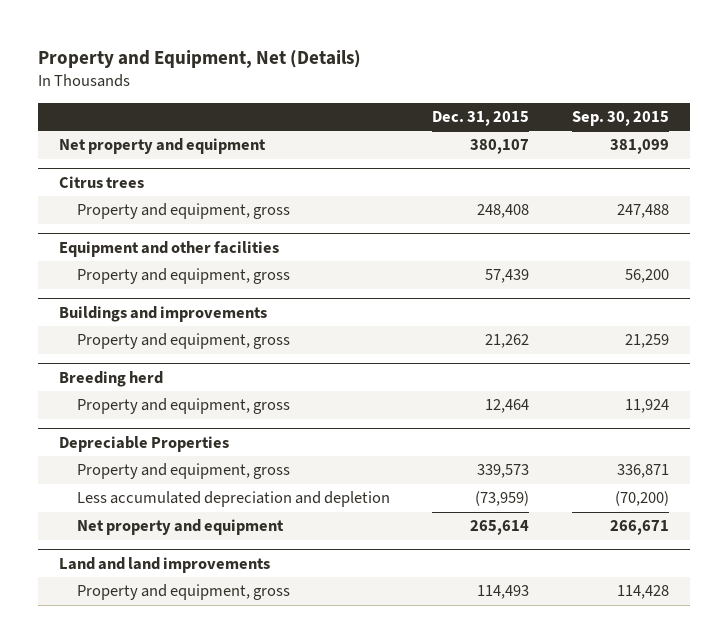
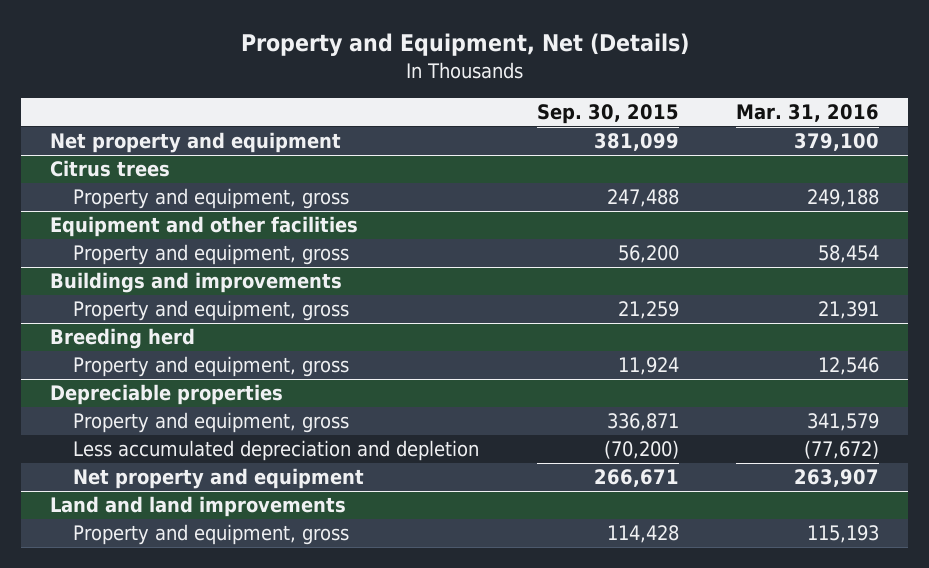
[432,111,530,127] Dec. 31, 2015 -> none
none -> [736,103,880,122] Mar. 31, 2016
[59,435,230,452] Depreciable Properties -> [49,384,283,406] Depreciable properties

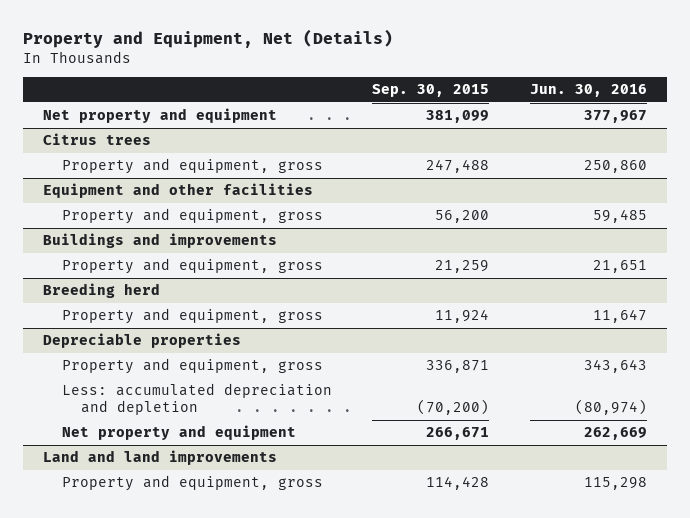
[736,103,880,122] Mar. 31, 2016 -> none
none -> [529,84,647,98] Jun. 30, 2016
[73,440,480,462] Less accumulated depreciation and depletion -> [61,383,332,416] Less: accumulated depreciation and depletion

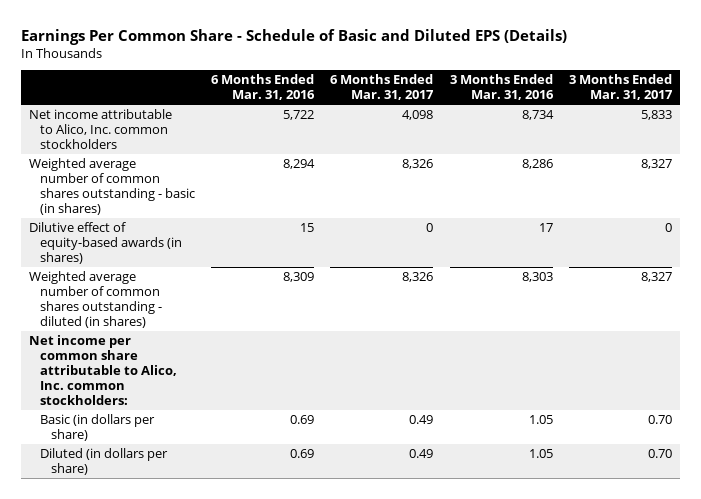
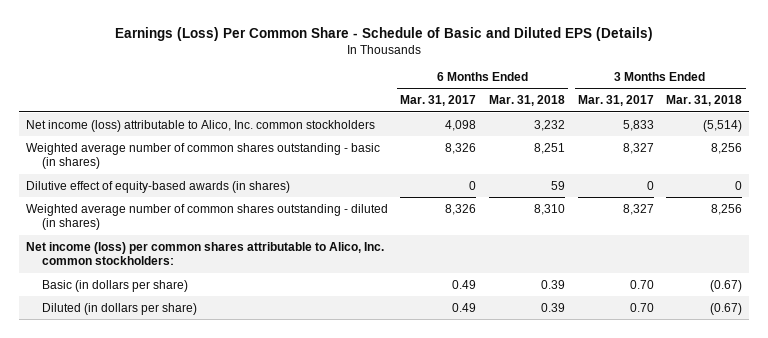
[21,28,568,45] Earnings Per Common Share - Schedule of Basic and Diluted EPS (Details) -> [114,26,653,41] Earnings (Loss) Per Common Share - Schedule of Basic and Diluted EPS (Details)
[211,73,316,101] 6 Months Ended Mar. 31, 2016 -> none
[449,73,554,101] 3 Months Ended Mar. 31, 2016 -> none
none -> [488,95,565,107] Mar. 31, 2018
none -> [666,95,743,107] Mar. 31, 2018
[29,108,173,150] Net income attributable to Alico, Inc. common stockholders -> [25,119,375,132] Net income (loss) attributable to Alico, Inc. common stockholders
[29,334,178,406] Net income per common share attributable to Alico, Inc. common stockholders: -> [25,241,384,266] Net income (loss) per common shares attributable to Alico, Inc. common stockholders:

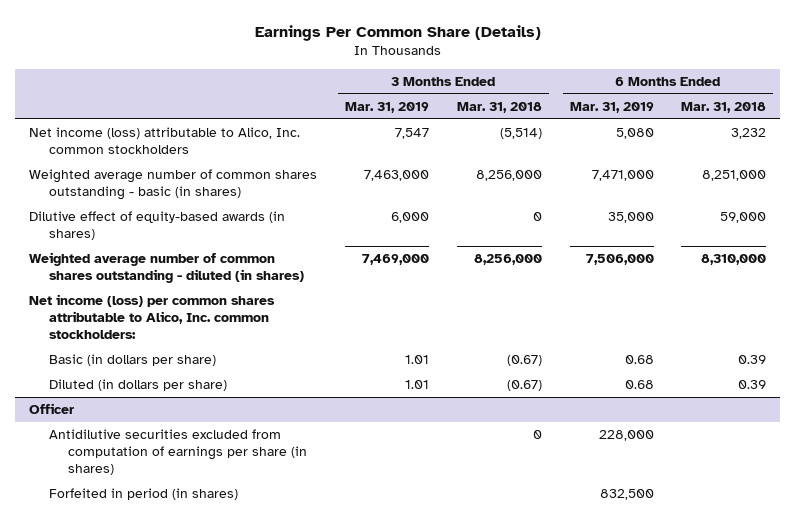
[114,26,653,41] Earnings (Loss) Per Common Share - Schedule of Basic and Diluted EPS (Details) -> [254,24,541,41] Earnings Per Common Share (Details)
[400,95,477,107] Mar. 31, 2017 -> none
[577,95,654,107] Mar. 31, 2017 -> none
none -> [344,101,429,113] Mar. 31, 2019
none -> [569,101,654,113] Mar. 31, 2019
[533,142,565,154] 8,251 -> [702,170,767,182] 8,251,000
[711,142,743,154] 8,256 -> [475,170,542,182] 8,256,000
[550,180,565,190] 59 -> [720,212,767,224] 59,000
[533,203,565,215] 8,310 -> [701,254,767,266] 8,310,000
[711,203,743,215] 8,256 -> [473,254,542,266] 8,256,000
none -> [29,403,75,415] Officer
none -> [48,429,308,476] Antidilutive securities excluded from computation of earnings per share (in shares)
none -> [48,488,238,501] Forfeited in period (in shares)

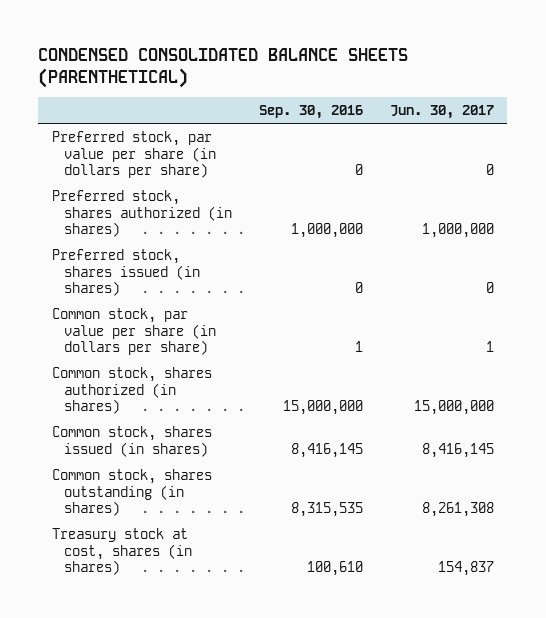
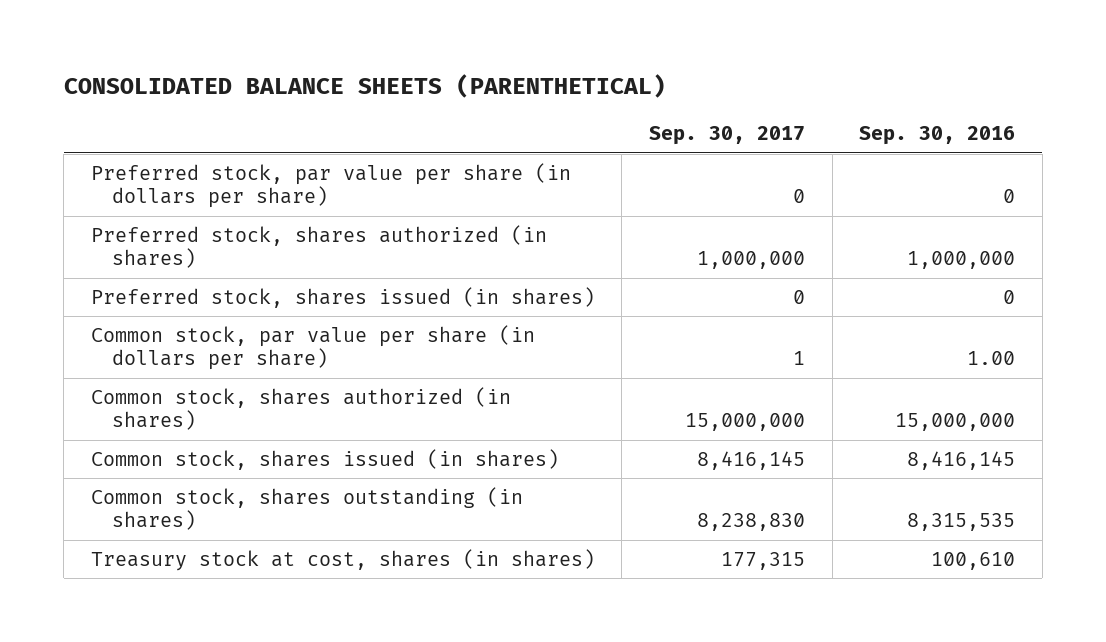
[38,47,409,88] CONDENSED CONSOLIDATED BALANCE SHEETS (PARENTHETICAL) -> [63,74,666,99] CONSOLIDATED BALANCE SHEETS (PARENTHETICAL)
[389,104,494,119] Jun. 30, 2017 -> none
none -> [649,126,806,146] Sep. 30, 2017
[354,341,363,353] 1 -> [967,351,1016,366] 1.00

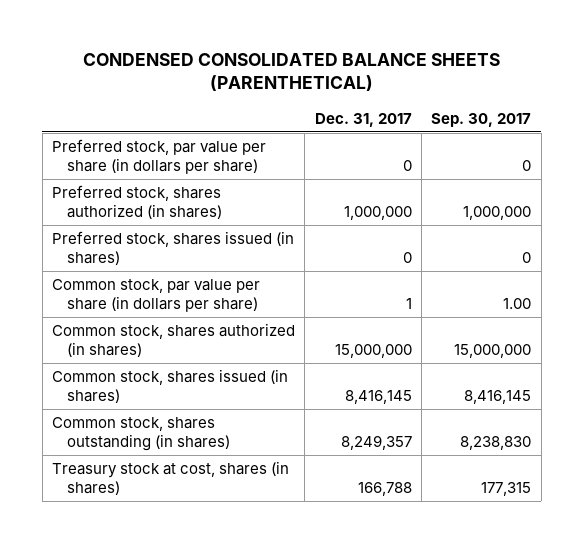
[63,74,666,99] CONSOLIDATED BALANCE SHEETS (PARENTHETICAL) -> [82,52,500,92] CONDENSED CONSOLIDATED BALANCE SHEETS (PARENTHETICAL)
[859,126,1016,146] Sep. 30, 2016 -> none
none -> [314,112,412,127] Dec. 31, 2017
[793,351,806,366] 1 -> [503,297,532,309] 1.00

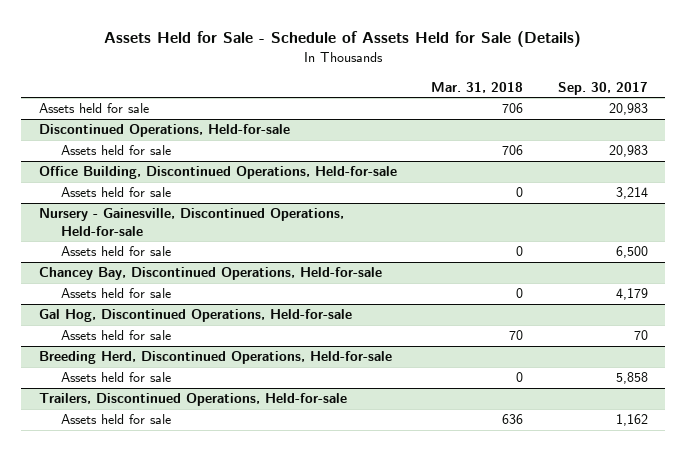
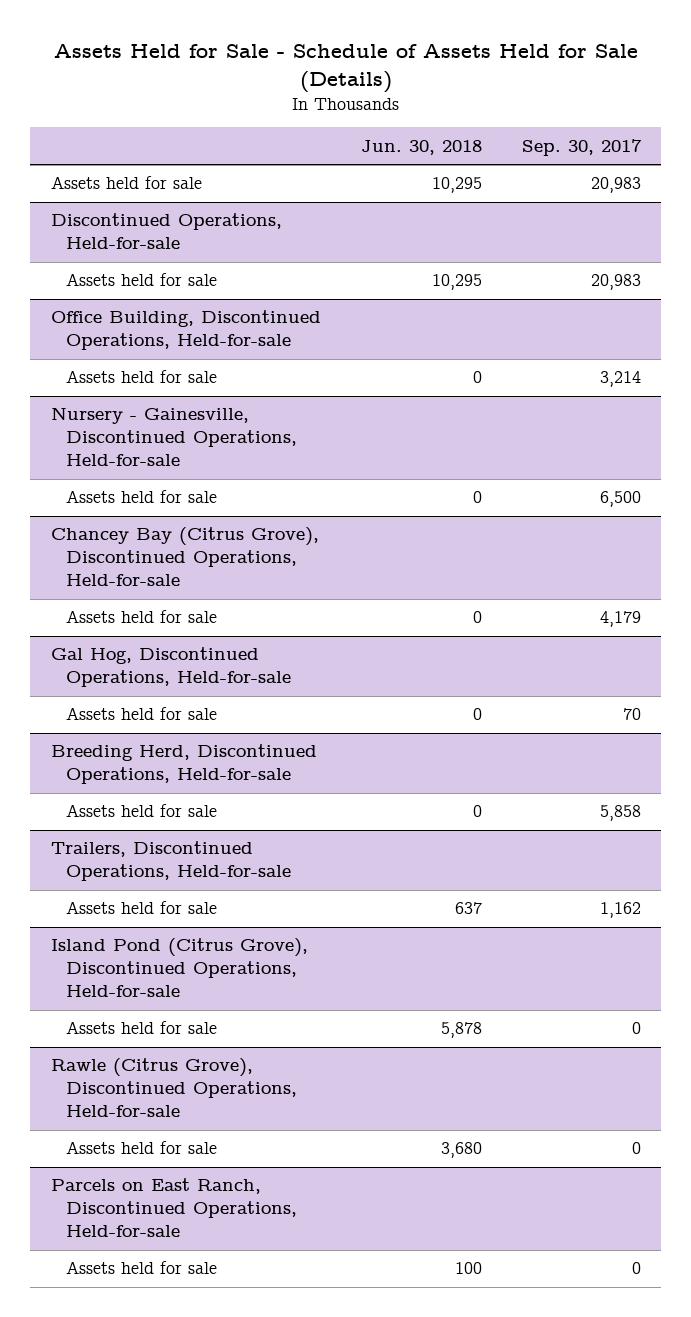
[431,81,524,93] Mar. 31, 2018 -> none
none -> [360,139,482,155] Jun. 30, 2018
[38,267,382,281] Chancey Bay, Discontinued Operations, Held-for-sale -> [50,527,319,587] Chancey Bay (Citrus Grove), Discontinued Operations, Held-for-sale
none -> [50,938,308,998] Island Pond (Citrus Grove), Discontinued Operations, Held-for-sale
none -> [65,1021,217,1035] Assets held for sale
none -> [50,1058,297,1118] Rawle (Citrus Grove), Discontinued Operations, Held-for-sale
none -> [65,1141,217,1155] Assets held for sale
none -> [50,1178,297,1238] Parcels on East Ranch, Discontinued Operations, Held-for-sale
none -> [65,1261,217,1275] Assets held for sale

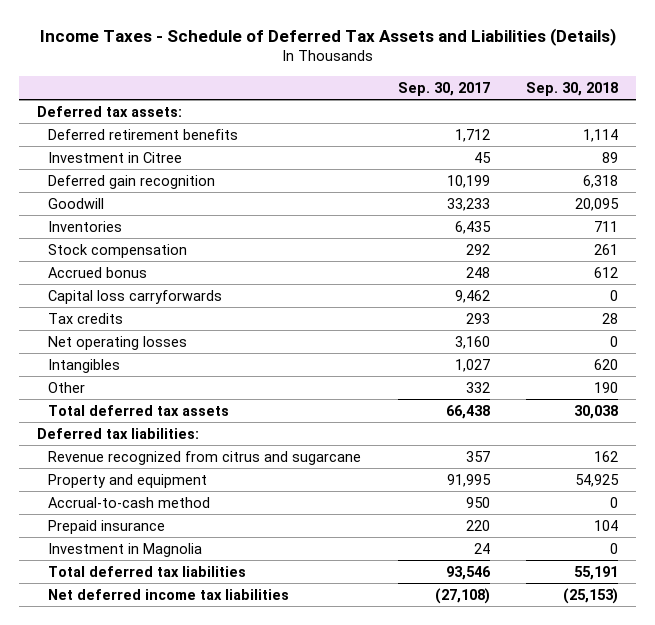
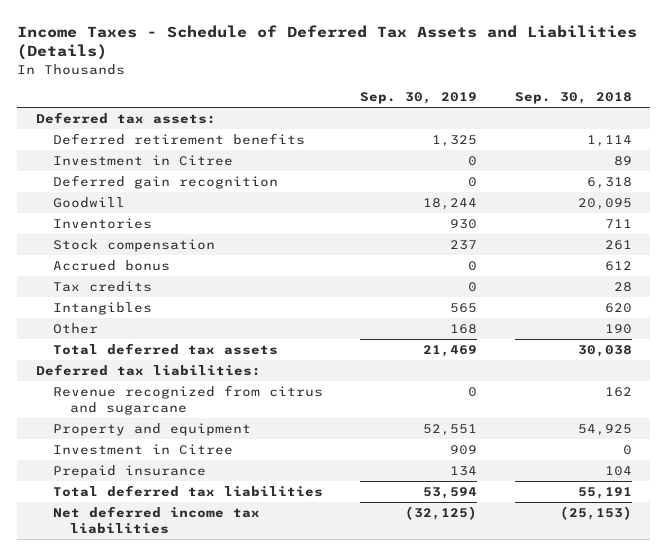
[397,81,490,96] Sep. 30, 2017 -> none
none -> [360,92,478,105] Sep. 30, 2019
[47,289,222,304] Capital loss carryforwards -> none
[47,335,187,350] Net operating losses -> none
[47,496,210,508] Accrual-to-cash method -> [52,443,233,455] Investment in Citree
[47,542,202,557] Investment in Magnolia -> none

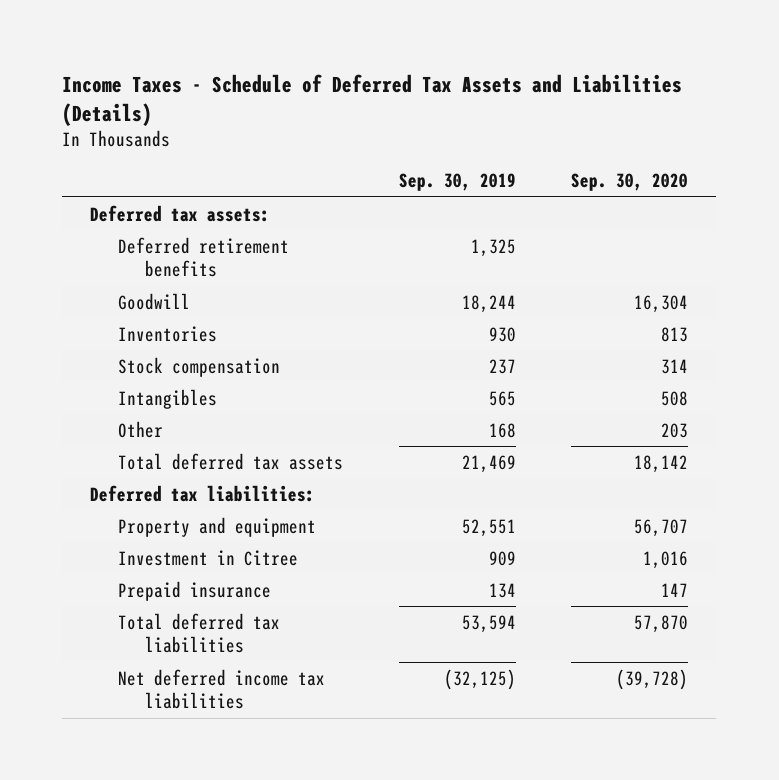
[514,92,632,105] Sep. 30, 2018 -> none
none -> [571,173,689,192] Sep. 30, 2020
[52,154,233,166] Investment in Citree -> none
[52,174,278,189] Deferred gain recognition -> none
[52,259,170,271] Accrued bonus -> none
[52,280,152,292] Tax credits -> none
[52,384,323,415] Revenue recognized from citrus and sugarcane -> none

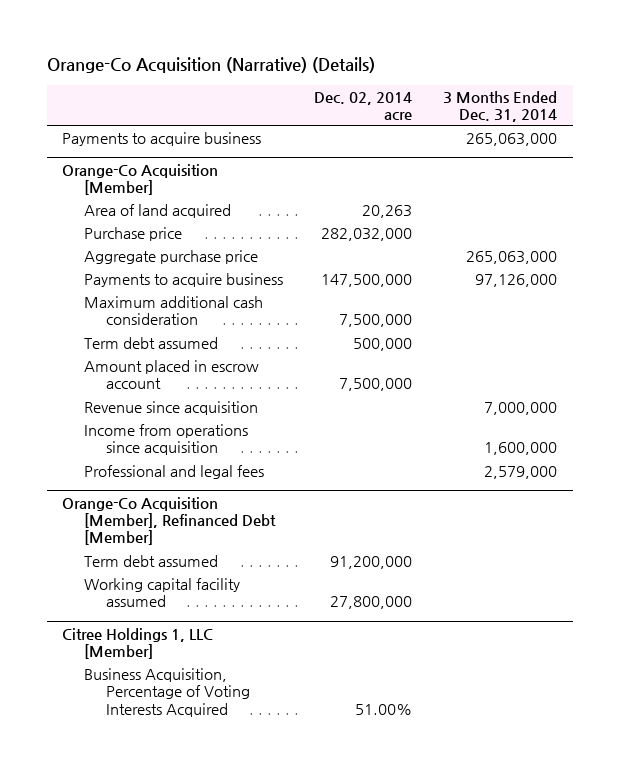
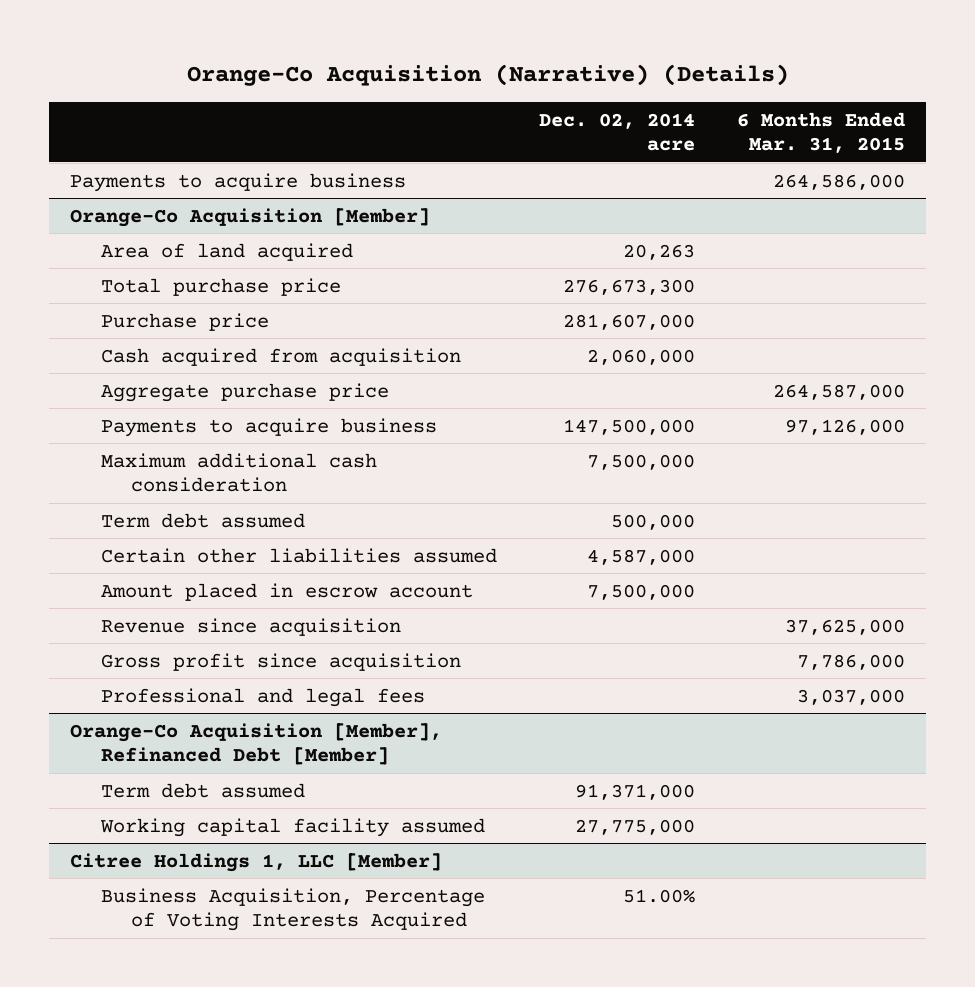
[443,90,558,123] 3 Months Ended Dec. 31, 2014 -> none
none -> [737,111,906,154] 6 Months Ended Mar. 31, 2015
none -> [100,277,341,296] Total purchase price
[321,227,413,241] 282,032,000 -> [562,313,695,330] 281,607,000
none -> [100,347,461,366] Cash acquired from acquisition
none -> [100,547,497,563] Certain other liabilities assumed
[84,423,249,456] Income from operations since acquisition -> [100,652,461,671] Gross profit since acquisition
[330,555,413,569] 91,200,000 -> [574,783,695,800] 91,371,000
[330,596,413,610] 27,800,000 -> [574,818,695,835] 27,775,000

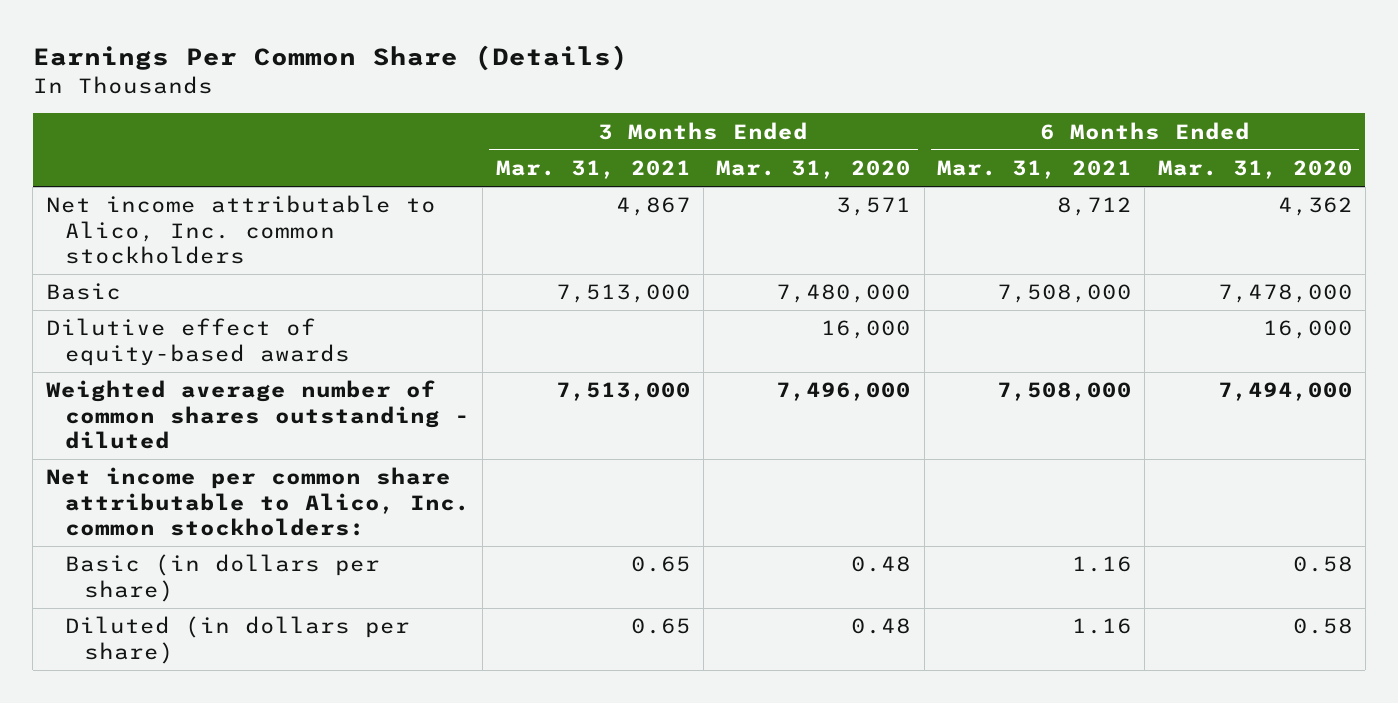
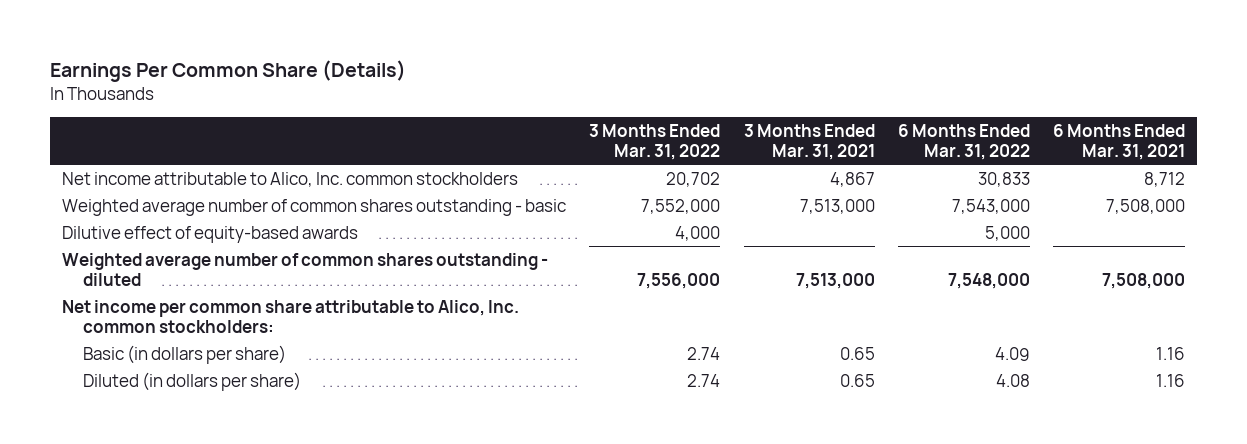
[716,160,912,180] Mar. 31, 2020 -> none
[1157,160,1353,180] Mar. 31, 2020 -> none
none -> [589,123,721,161] 3 Months Ended Mar. 31, 2022
none -> [898,123,1031,161] 6 Months Ended Mar. 31, 2022
[45,283,121,301] Basic -> [61,198,566,216] Weighted average number of common shares outstanding - basic

